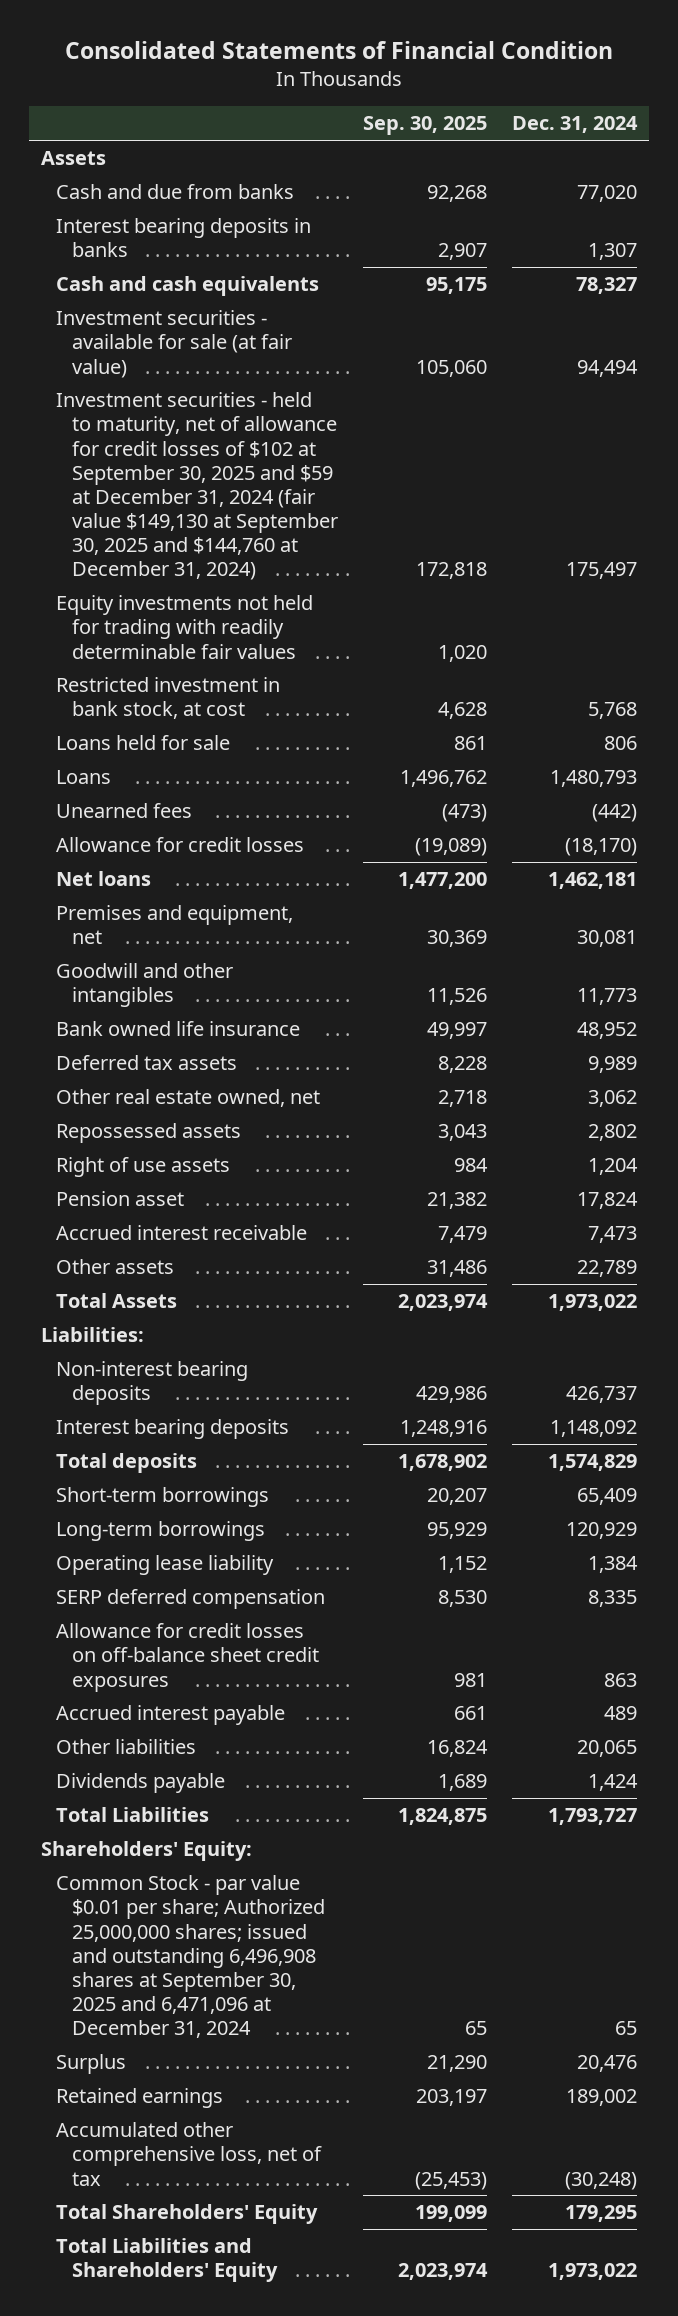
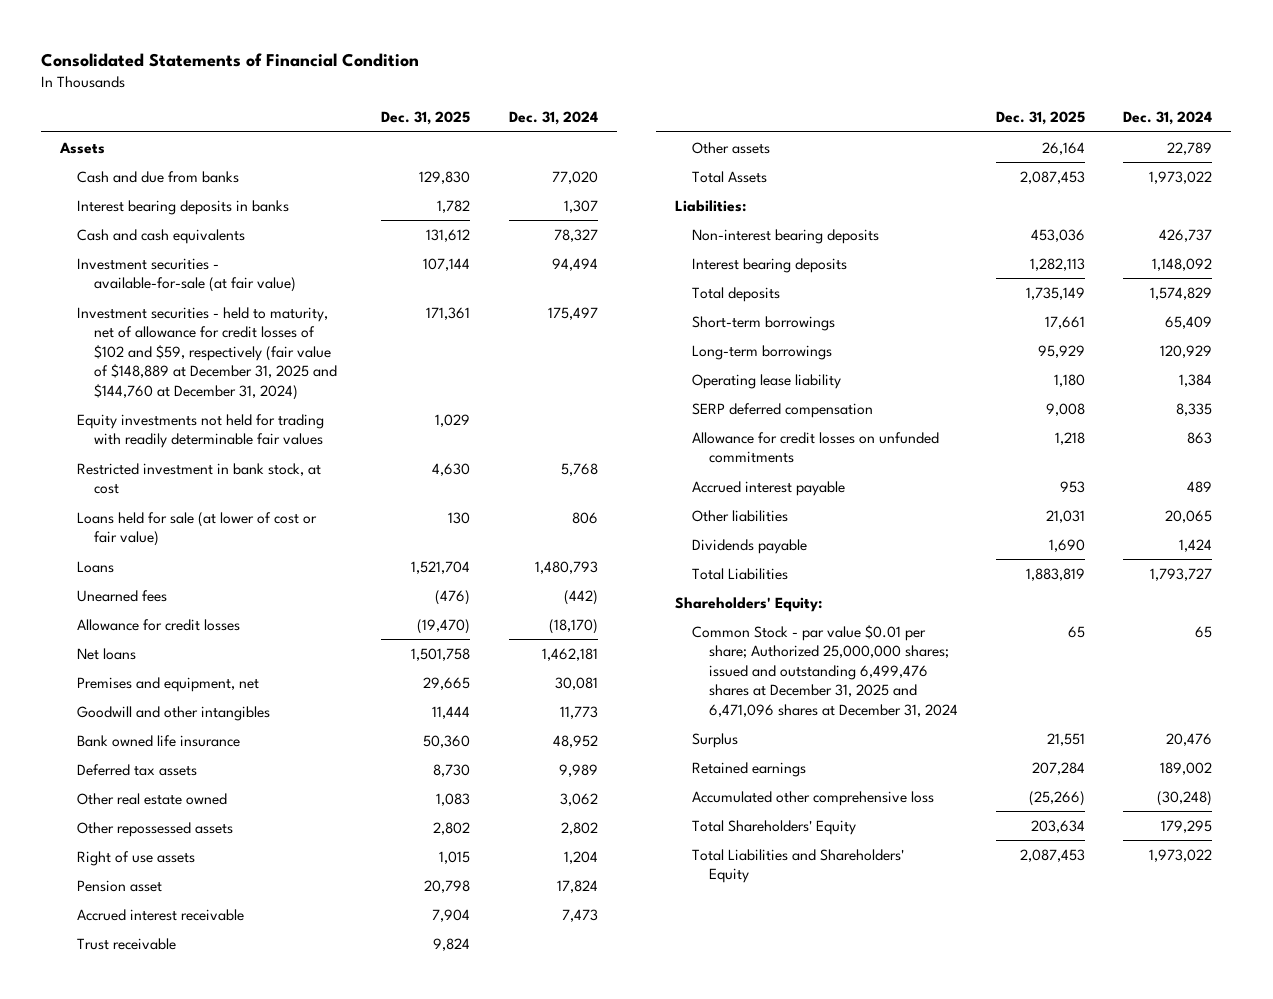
[362,116,487,136] Sep. 30, 2025 -> none
none -> [381,111,471,126] Dec. 31, 2025
[56,310,292,378] Investment securities - available for sale (at fair value) -> [77,257,297,293] Investment securities - available-for-sale (at fair value)
[56,392,338,581] Investment securities - held to maturity, net of allowance for credit losses of $102 at September 30, 2025 and $59 at December 31, 2024 (fair value $149,130 at September 30, 2025 and $144,760 at December 31, 2024) -> [77,306,338,400] Investment securities - held to maturity, net of allowance for credit losses of $102 and $59, respectively (fair value of $148,889 at December 31, 2025 and $144,760 at December 31, 2024)
[56,735,231,751] Loans held for sale -> [77,511,318,547] Loans held for sale (at lower of cost or fair value)
[56,1089,321,1108] Other real estate owned, net -> [77,792,228,805] Other real estate owned
[56,1123,242,1144] Repossessed assets -> [77,821,234,837] Other repossessed assets
none -> [77,937,177,950] Trust receivable
[56,1623,319,1692] Allowance for credit losses on off-balance sheet credit exposures -> [691,431,939,464] Allowance for credit losses on unfunded commitments
[56,1875,325,2039] Common Stock - par value $0.01 per share; Authorized 25,000,000 shares; issued and outstanding 6,496,908 shares at September 30, 2025 and 6,471,096 at December 31, 2024 -> [691,624,958,717] Common Stock - par value $0.01 per share; Authorized 25,000,000 shares; issued and outstanding 6,499,476 shares at December 31, 2025 and 6,471,096 shares at December 31, 2024
[56,2122,322,2186] Accumulated other comprehensive loss, net of tax -> [691,790,934,806] Accumulated other comprehensive loss

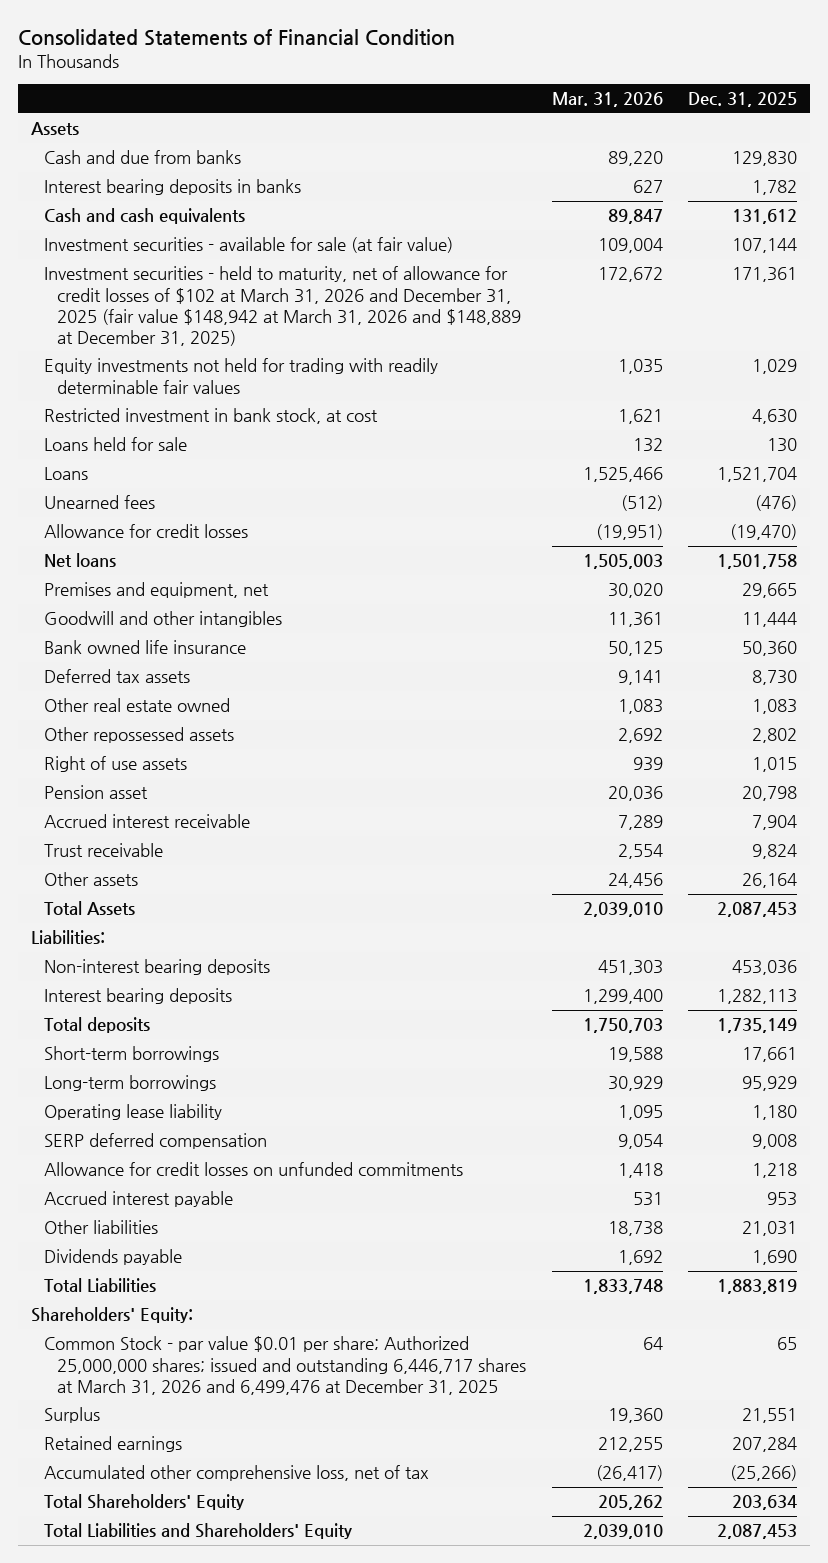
[508,111,598,126] Dec. 31, 2024 -> none
none -> [551,92,663,108] Mar. 31, 2026
[77,257,297,293] Investment securities - available-for-sale (at fair value) -> [44,237,454,254] Investment securities - available for sale (at fair value)
[77,306,338,400] Investment securities - held to maturity, net of allowance for credit losses of $102 and $59, respectively (fair value of $148,889 at December 31, 2025 and $144,760 at December 31, 2024) -> [44,266,521,346] Investment securities - held to maturity, net of allowance for credit losses of $102 at March 31, 2026 and December 31, 2025 (fair value $148,942 at March 31, 2026 and $148,889 at December 31, 2025)
[77,511,318,547] Loans held for sale (at lower of cost or fair value) -> [44,437,188,452] Loans held for sale
[691,624,958,717] Common Stock - par value $0.01 per share; Authorized 25,000,000 shares; issued and outstanding 6,499,476 shares at December 31, 2025 and 6,471,096 shares at December 31, 2024 -> [44,1336,526,1395] Common Stock - par value $0.01 per share; Authorized 25,000,000 shares; issued and outstanding 6,446,717 shares at March 31, 2026 and 6,499,476 at December 31, 2025
[691,790,934,806] Accumulated other comprehensive loss -> [44,1465,430,1482] Accumulated other comprehensive loss, net of tax

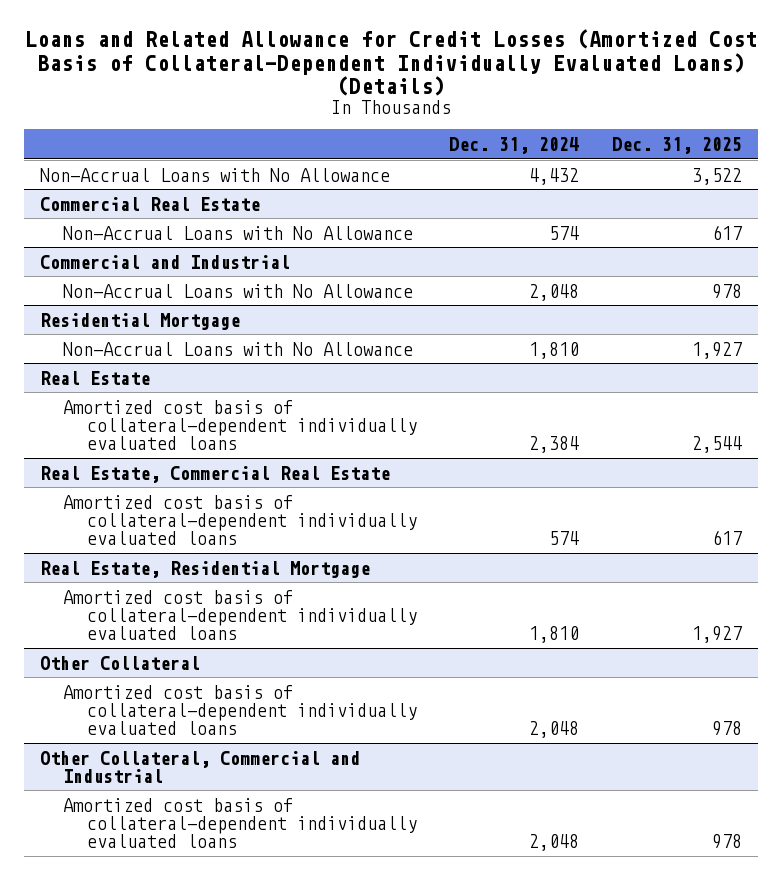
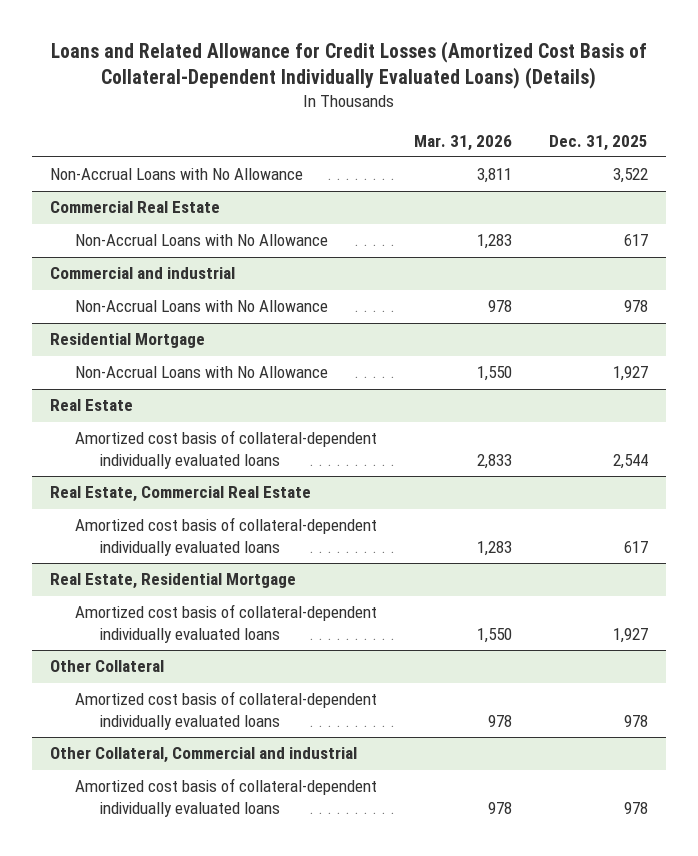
[449,136,580,154] Dec. 31, 2024 -> none
none -> [413,134,512,151] Mar. 31, 2026
[40,254,291,269] Commercial and Industrial -> [50,267,236,280] Commercial and industrial
[40,750,361,783] Other Collateral, Commercial and Industrial -> [50,747,358,764] Other Collateral, Commercial and industrial

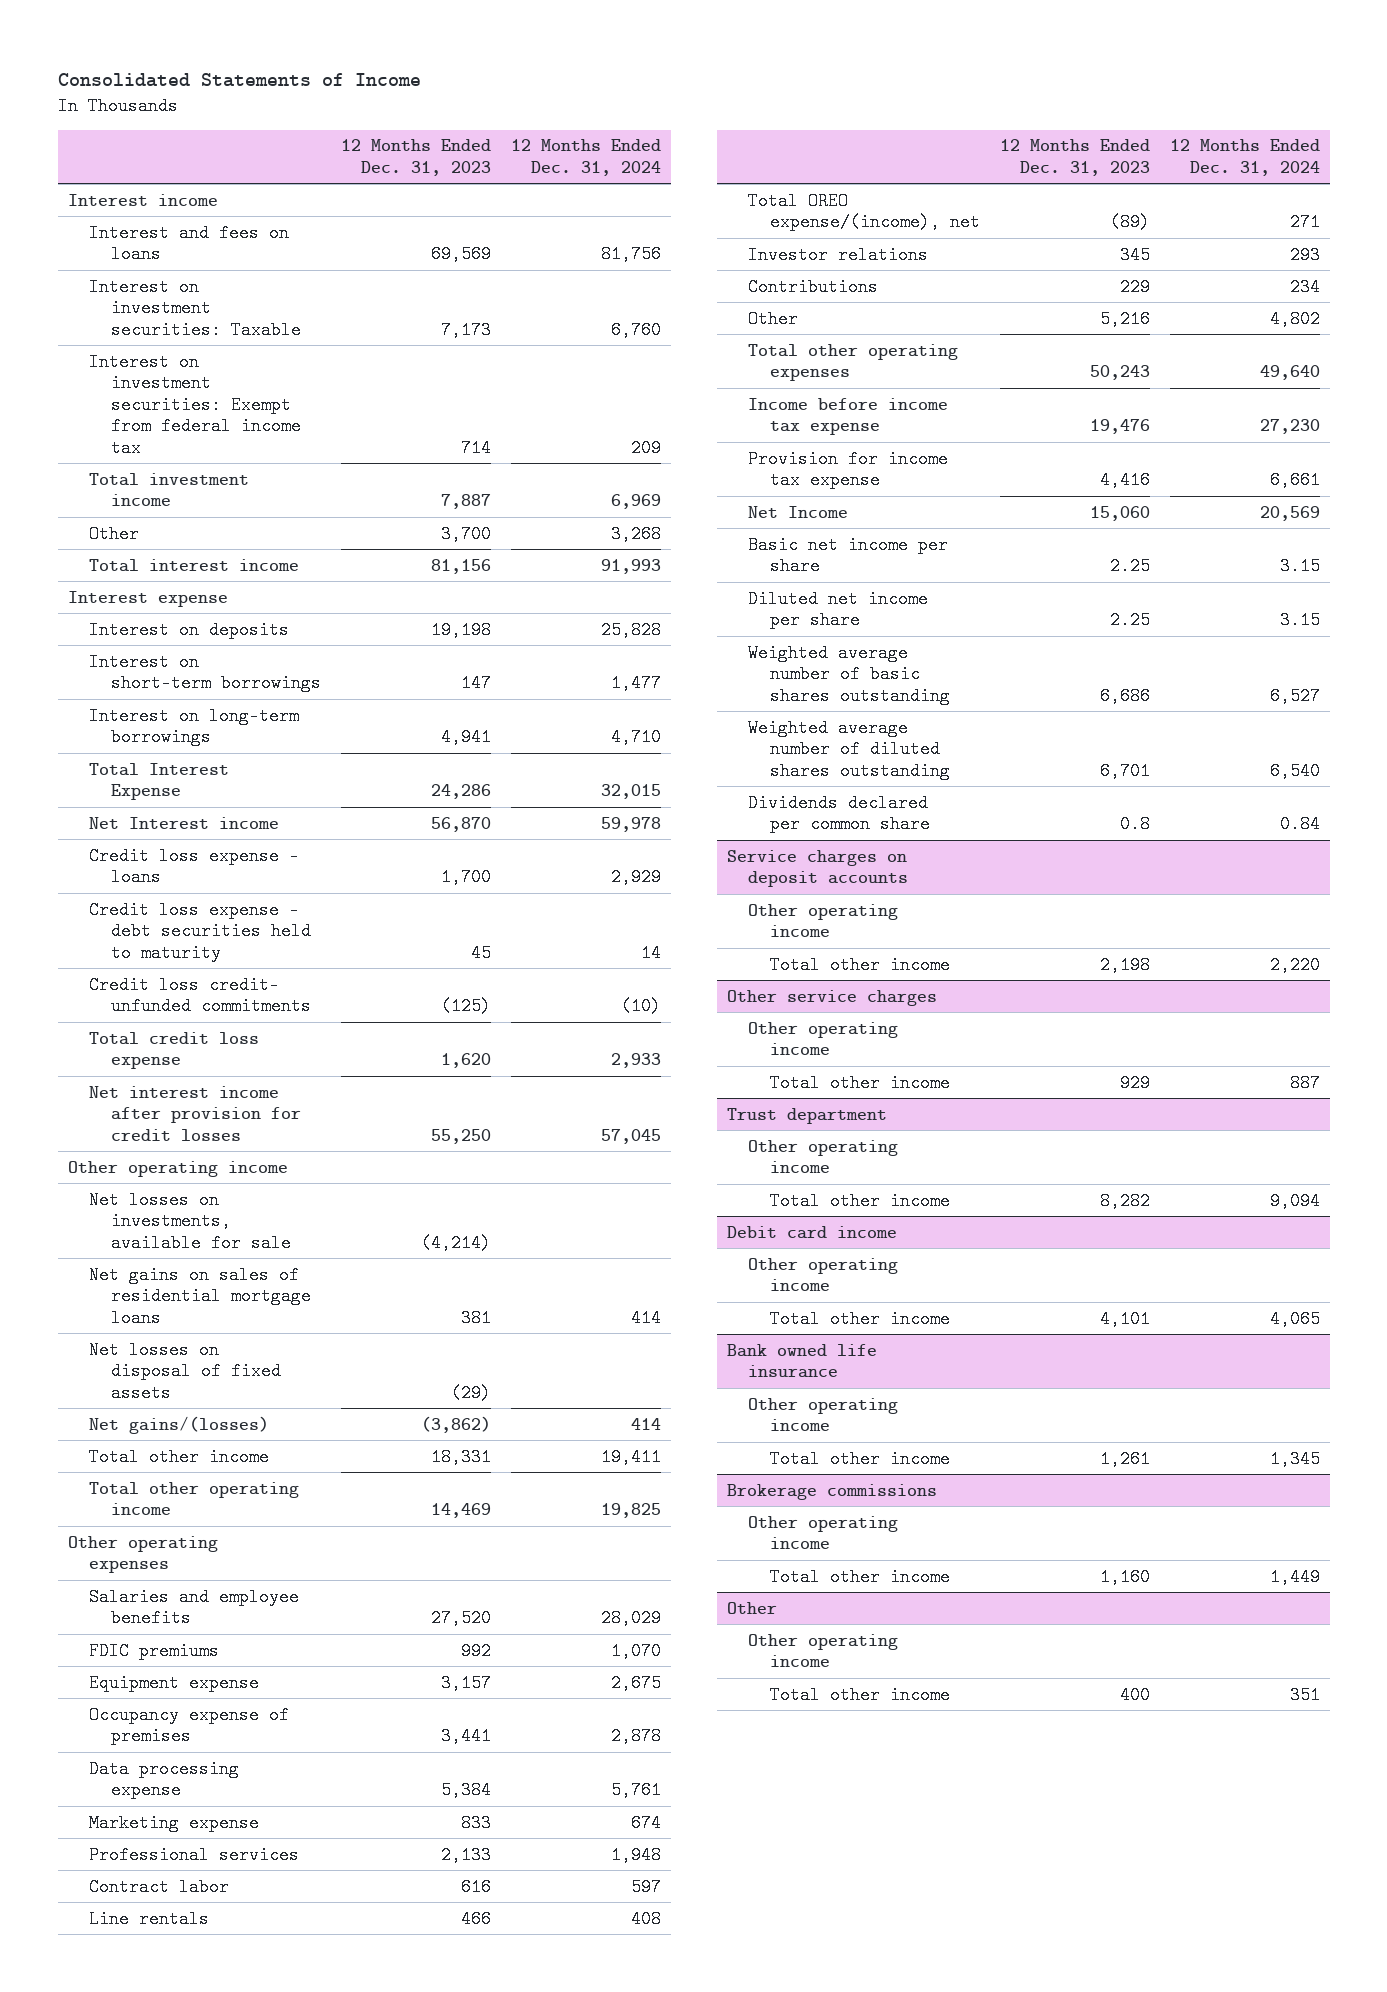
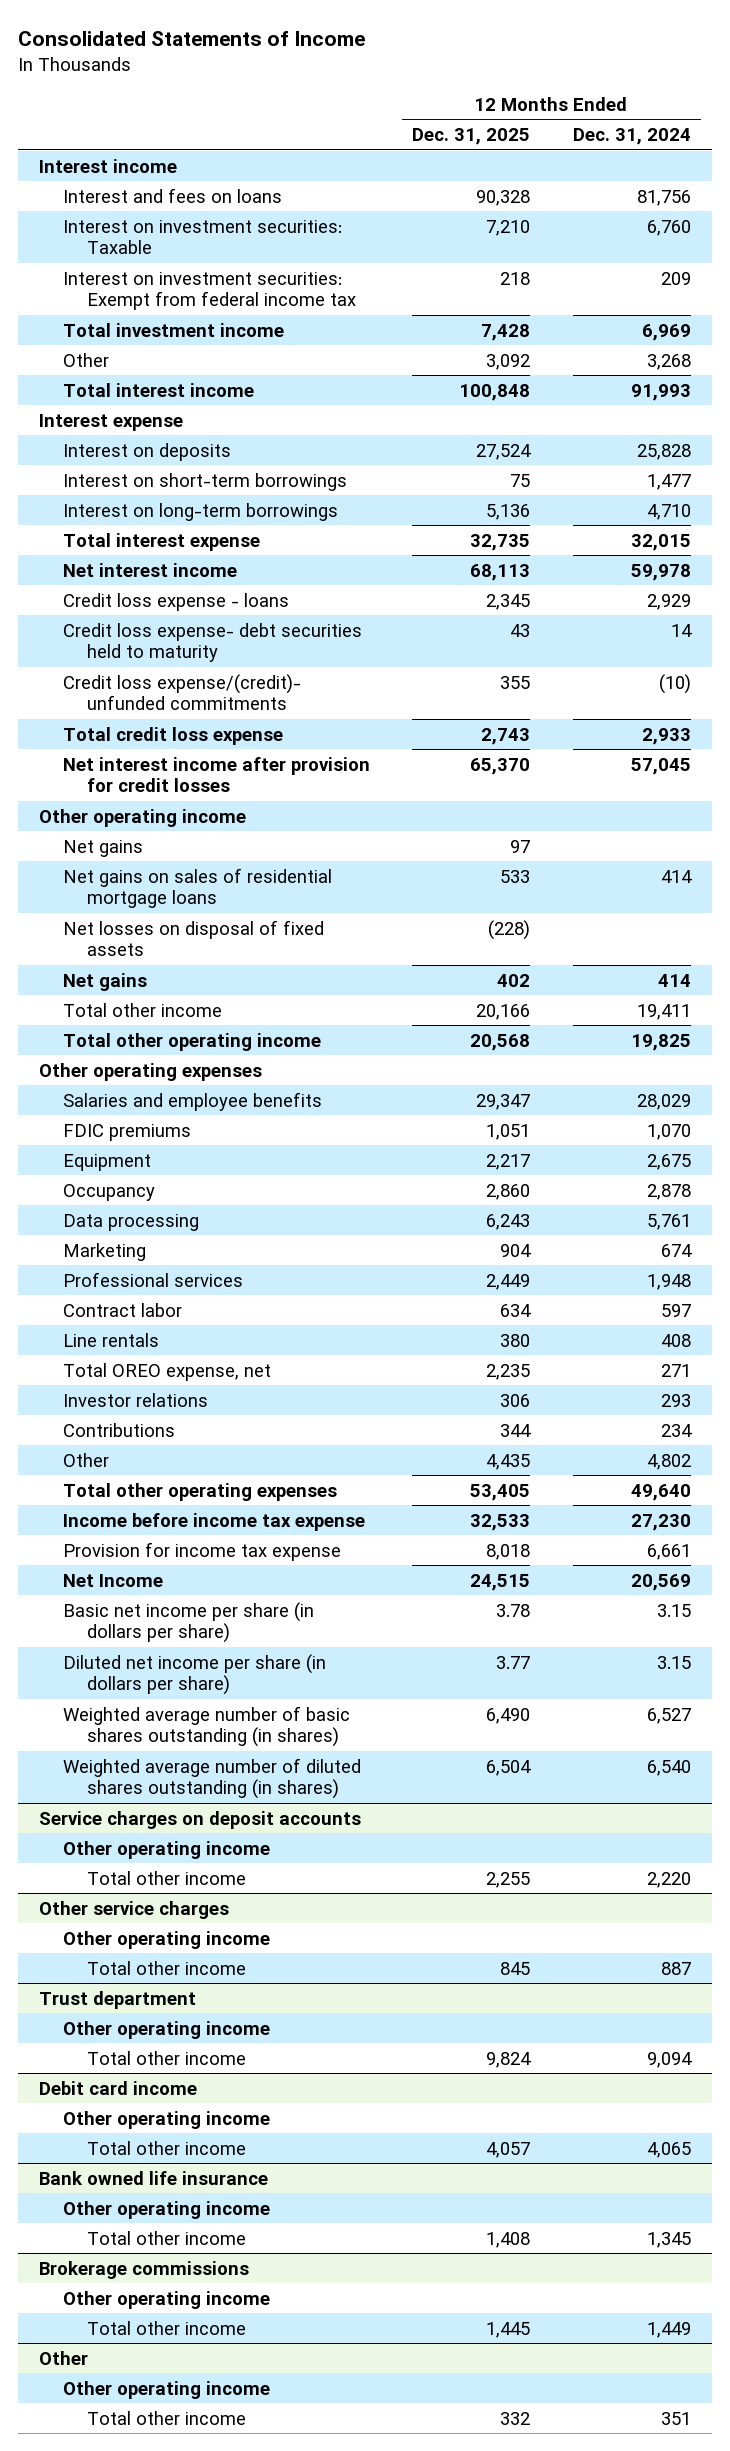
[340,139,491,177] 12 Months Ended Dec. 31, 2023 -> none
none -> [412,128,531,146] Dec. 31, 2025
[89,762,230,801] Total Interest Expense -> [62,532,260,551] Total interest expense
[89,816,280,829] Net Interest income -> [62,562,237,577] Net interest income
[89,900,312,962] Credit loss expense - debt securities held to maturity -> [62,622,362,663] Credit loss expense- debt securities held to maturity
[89,975,312,1016] Credit loss credit- unfunded commitments -> [62,673,301,711] Credit loss expense/(credit)- unfunded commitments
[89,1190,292,1252] Net losses on investments, available for sale -> [62,839,143,857] Net gains
[89,1415,270,1434] Net gains/(losses) -> [62,972,147,991] Net gains
[89,1673,260,1692] Equipment expense -> [62,1153,151,1171] Equipment
[89,1705,290,1746] Occupancy expense of premises -> [62,1183,155,1201] Occupancy
[89,1759,240,1800] Data processing expense -> [62,1213,199,1231] Data processing
[89,1813,260,1832] Marketing expense -> [62,1242,146,1261] Marketing
[748,191,981,232] Total OREO expense/(income), net -> [62,1362,271,1381] Total OREO expense, net
[748,793,931,834] Dividends declared per common share -> none
[748,535,949,576] Basic net income per share -> [62,1601,314,1644] Basic net income per share (in dollars per share)
[748,589,929,630] Diluted net income per share -> [62,1653,326,1696] Diluted net income per share (in dollars per share)
[748,643,951,705] Weighted average number of basic shares outstanding -> [62,1705,350,1748] Weighted average number of basic shares outstanding (in shares)
[748,718,951,780] Weighted average number of diluted shares outstanding -> [62,1757,361,1800] Weighted average number of diluted shares outstanding (in shares)

